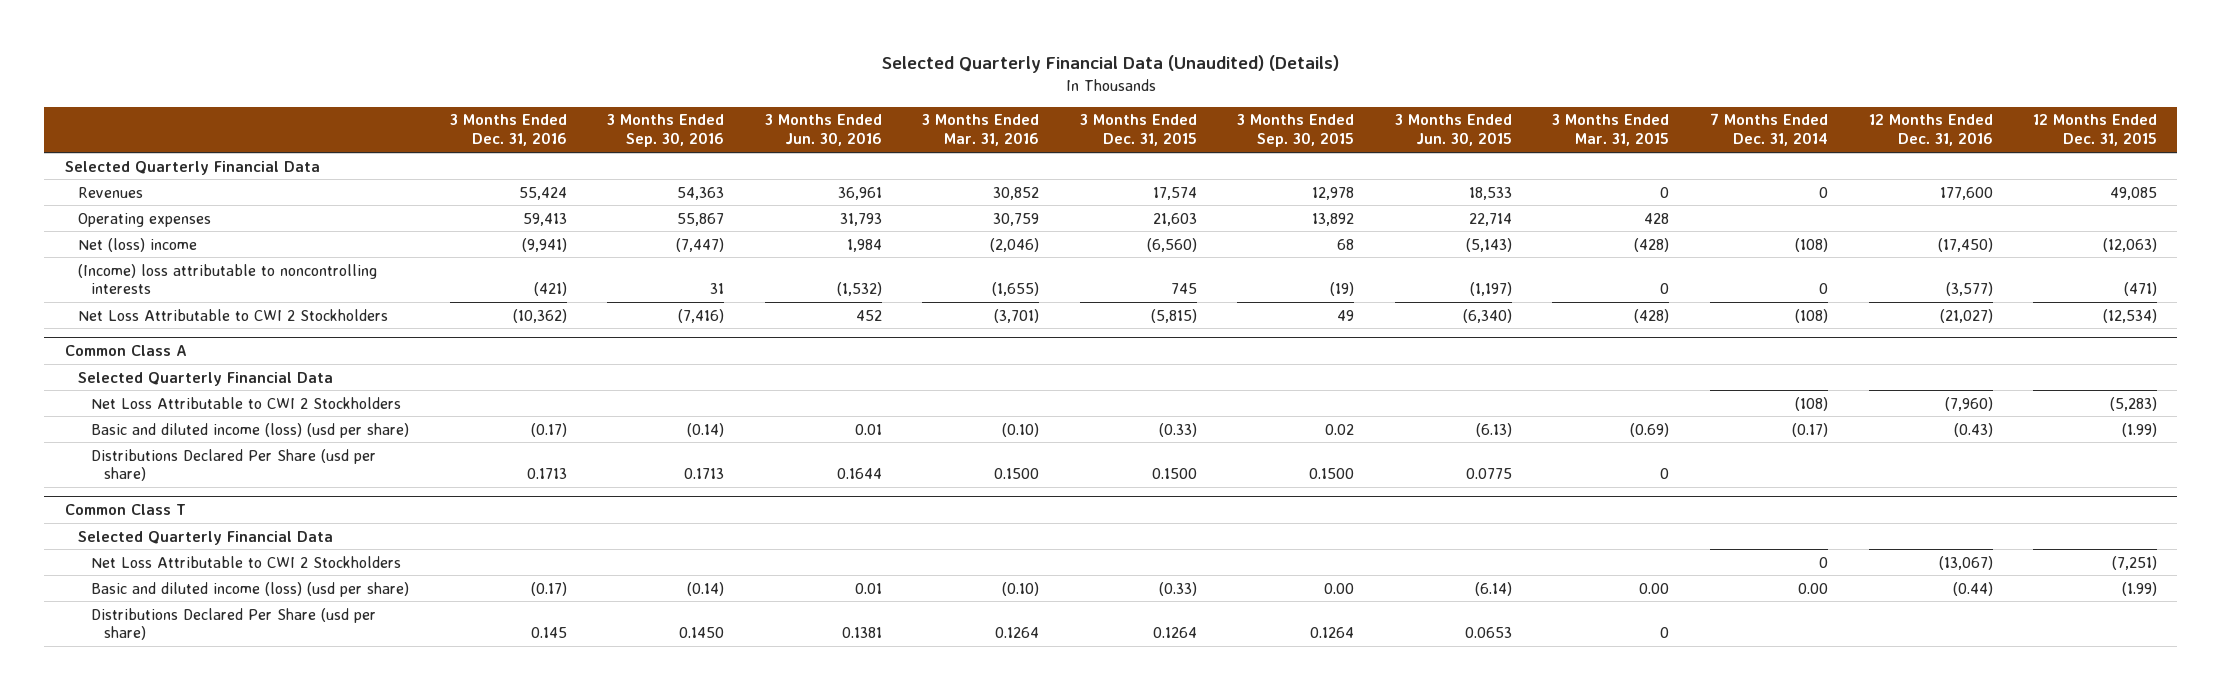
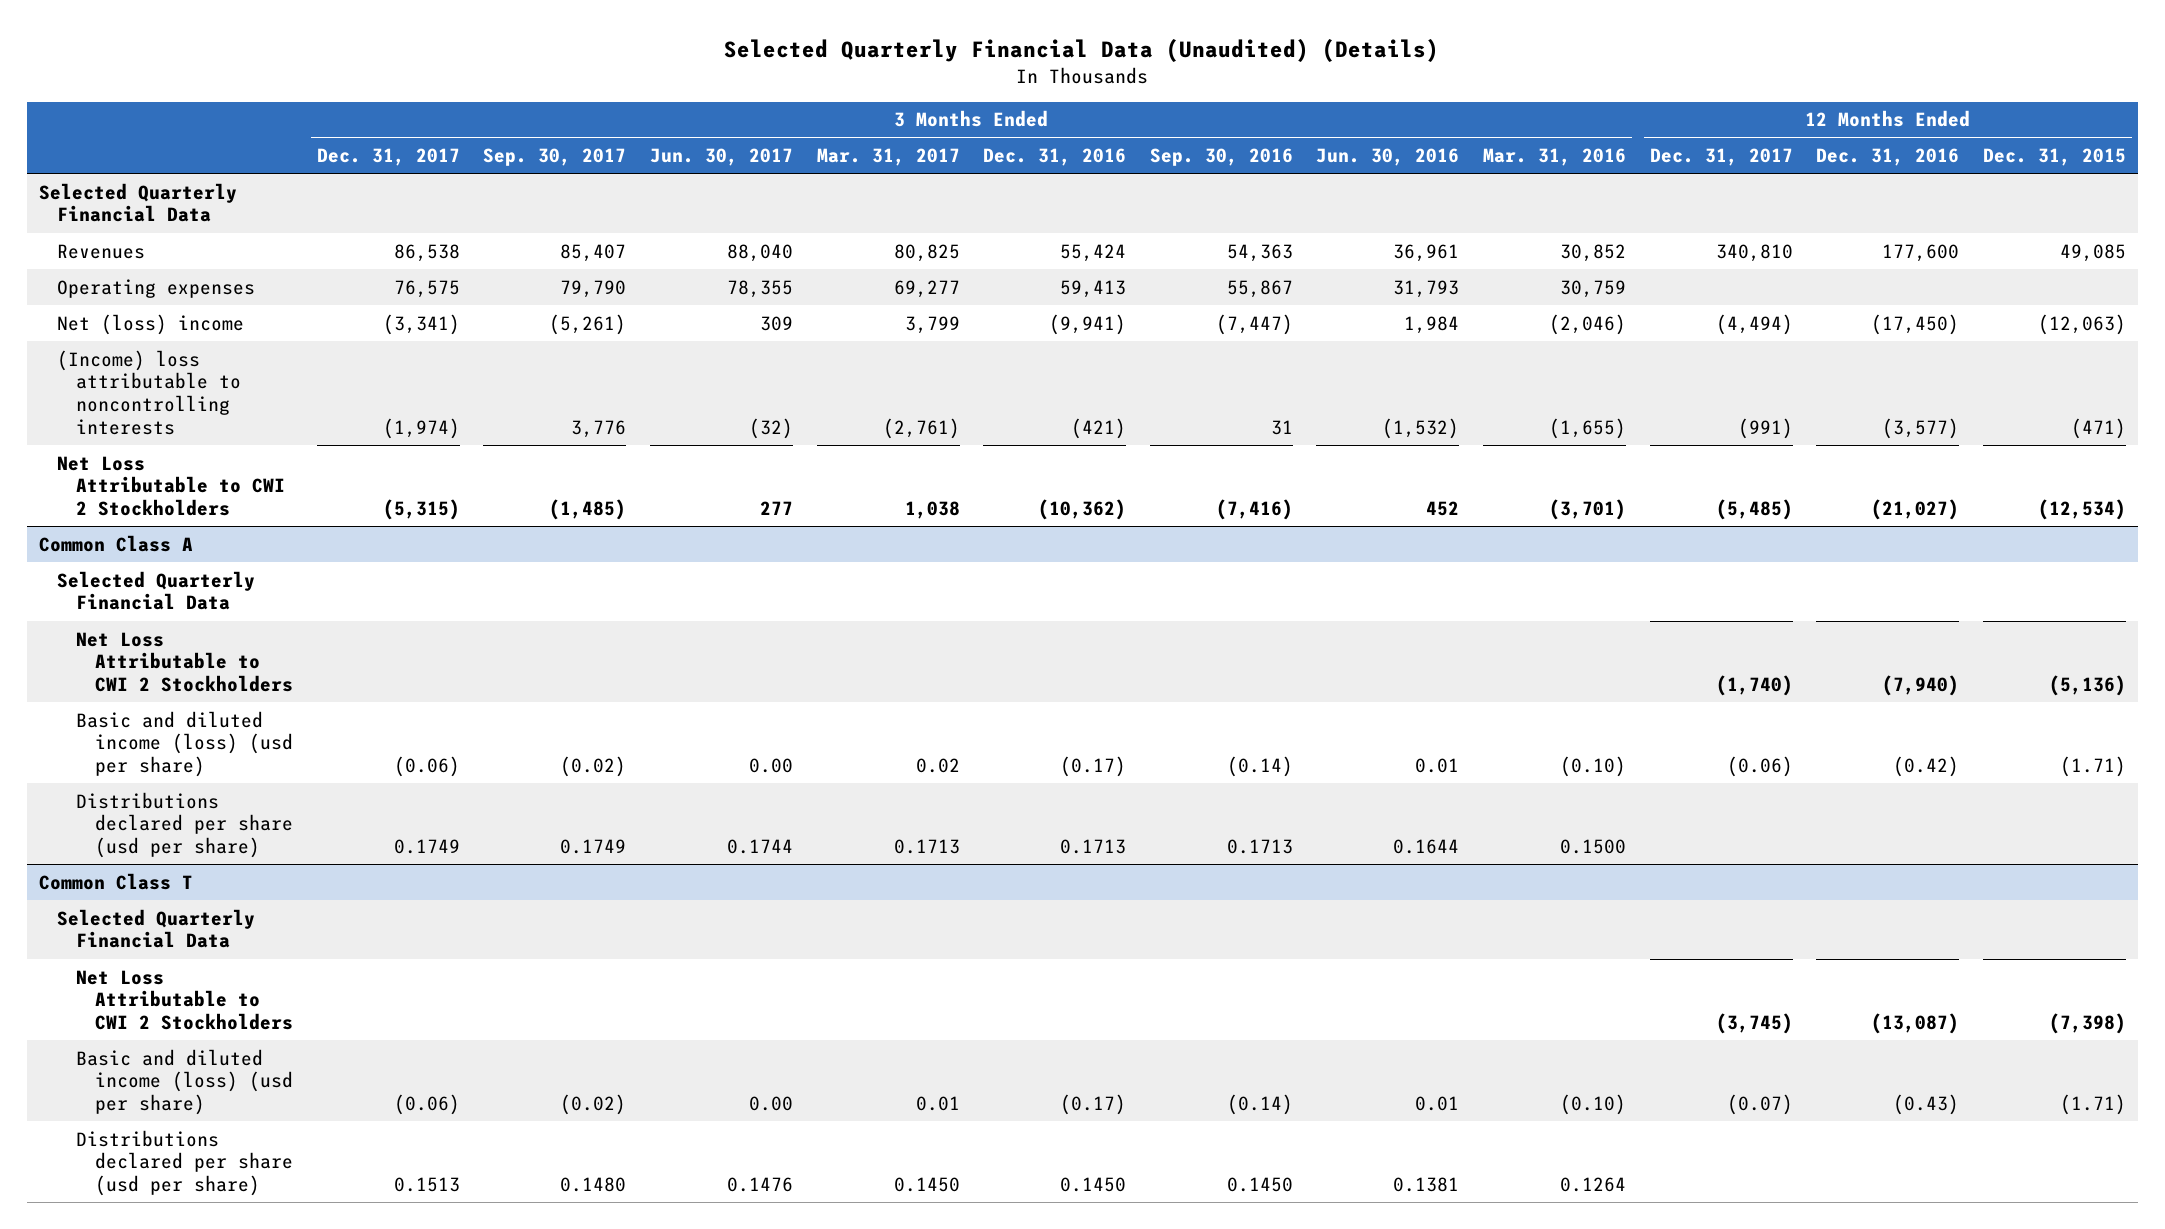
[1079,114,1197,147] 3 Months Ended Dec. 31, 2015 -> none
[1237,114,1355,148] 3 Months Ended Sep. 30, 2015 -> none
[1394,114,1512,147] 3 Months Ended Jun. 30, 2015 -> none
[1552,114,1670,147] 3 Months Ended Mar. 31, 2015 -> none
[1710,113,1829,147] 7 Months Ended Dec. 31, 2014 -> none
none -> [316,148,460,167] Dec. 31, 2017
none -> [483,148,627,167] Sep. 30, 2017
none -> [649,148,793,167] Jun. 30, 2017
none -> [816,148,960,167] Mar. 31, 2017
none -> [1649,148,1793,167] Dec. 31, 2017
[1944,396,1993,411] (7,960) -> [1882,675,1960,697] (7,940)
[2110,396,2158,411] (5,283) -> [2049,675,2127,697] (5,136)
[1953,422,1993,437] (0.43) -> [1893,756,1960,778] (0.42)
[2122,422,2158,437] (1.99) -> [2060,756,2127,778] (1.71)
[90,448,376,482] Distributions Declared Per Share (usd per share) -> [76,791,293,859] Distributions declared per share (usd per share)
[1938,555,1993,570] (13,067) -> [1871,1013,1960,1035] (13,087)
[2112,555,2158,570] (7,251) -> [2049,1013,2127,1035] (7,398)
[1952,581,1993,596] (0.44) -> [1893,1094,1960,1116] (0.43)
[2122,581,2158,596] (1.99) -> [2060,1094,2127,1116] (1.71)
[90,607,376,641] Distributions Declared Per Share (usd per share) -> [76,1129,293,1197] Distributions declared per share (usd per share)
[530,627,567,639] 0.145 -> [1060,1177,1127,1193] 0.1450

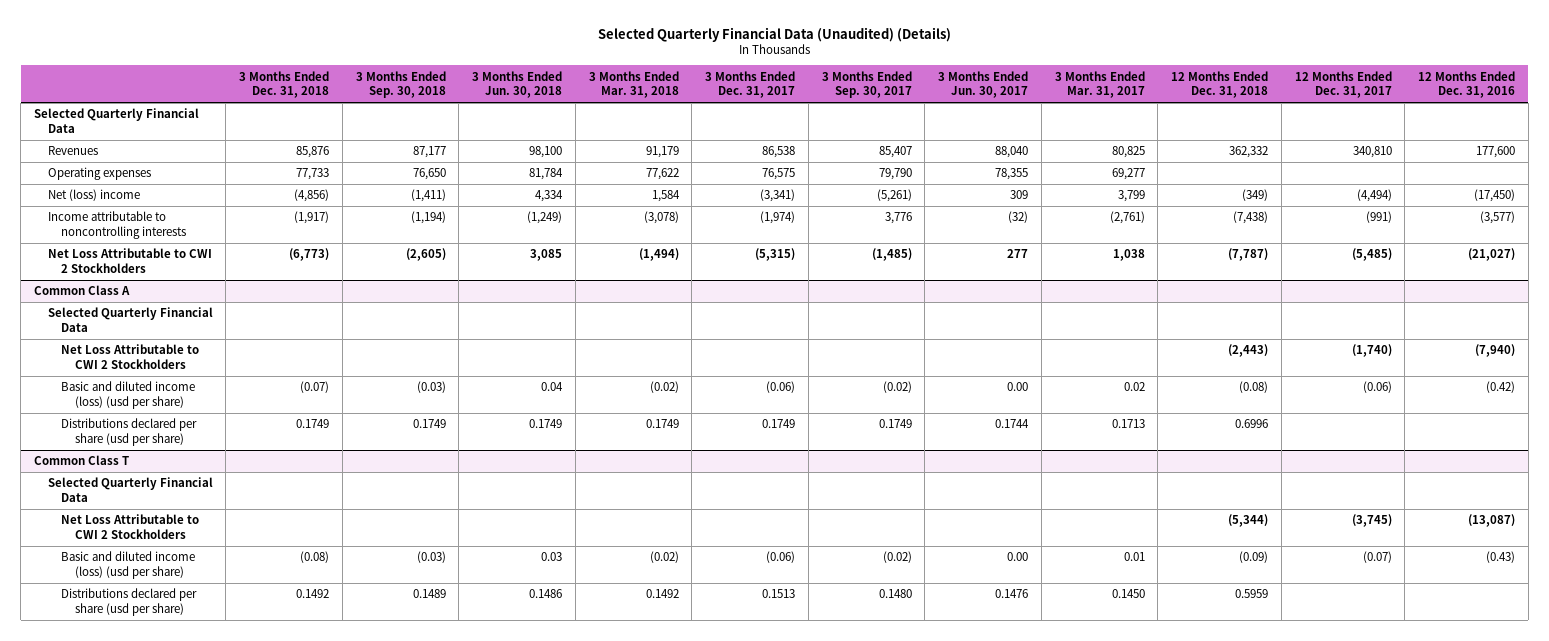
[983,148,1127,167] Dec. 31, 2016 -> none
[1149,148,1293,167] Sep. 30, 2016 -> none
[1316,148,1460,167] Jun. 30, 2016 -> none
[1483,148,1627,167] Mar. 31, 2016 -> none
[1983,148,2127,167] Dec. 31, 2015 -> none
none -> [239,70,330,99] 3 Months Ended Dec. 31, 2018
none -> [355,70,446,99] 3 Months Ended Sep. 30, 2018
none -> [472,70,563,99] 3 Months Ended Jun. 30, 2018
none -> [588,70,679,99] 3 Months Ended Mar. 31, 2018
none -> [1171,70,1269,99] 12 Months Ended Dec. 31, 2018
[57,349,242,436] (Income) loss attributable to noncontrolling interests -> [47,211,187,239] Income attributable to noncontrolling interests

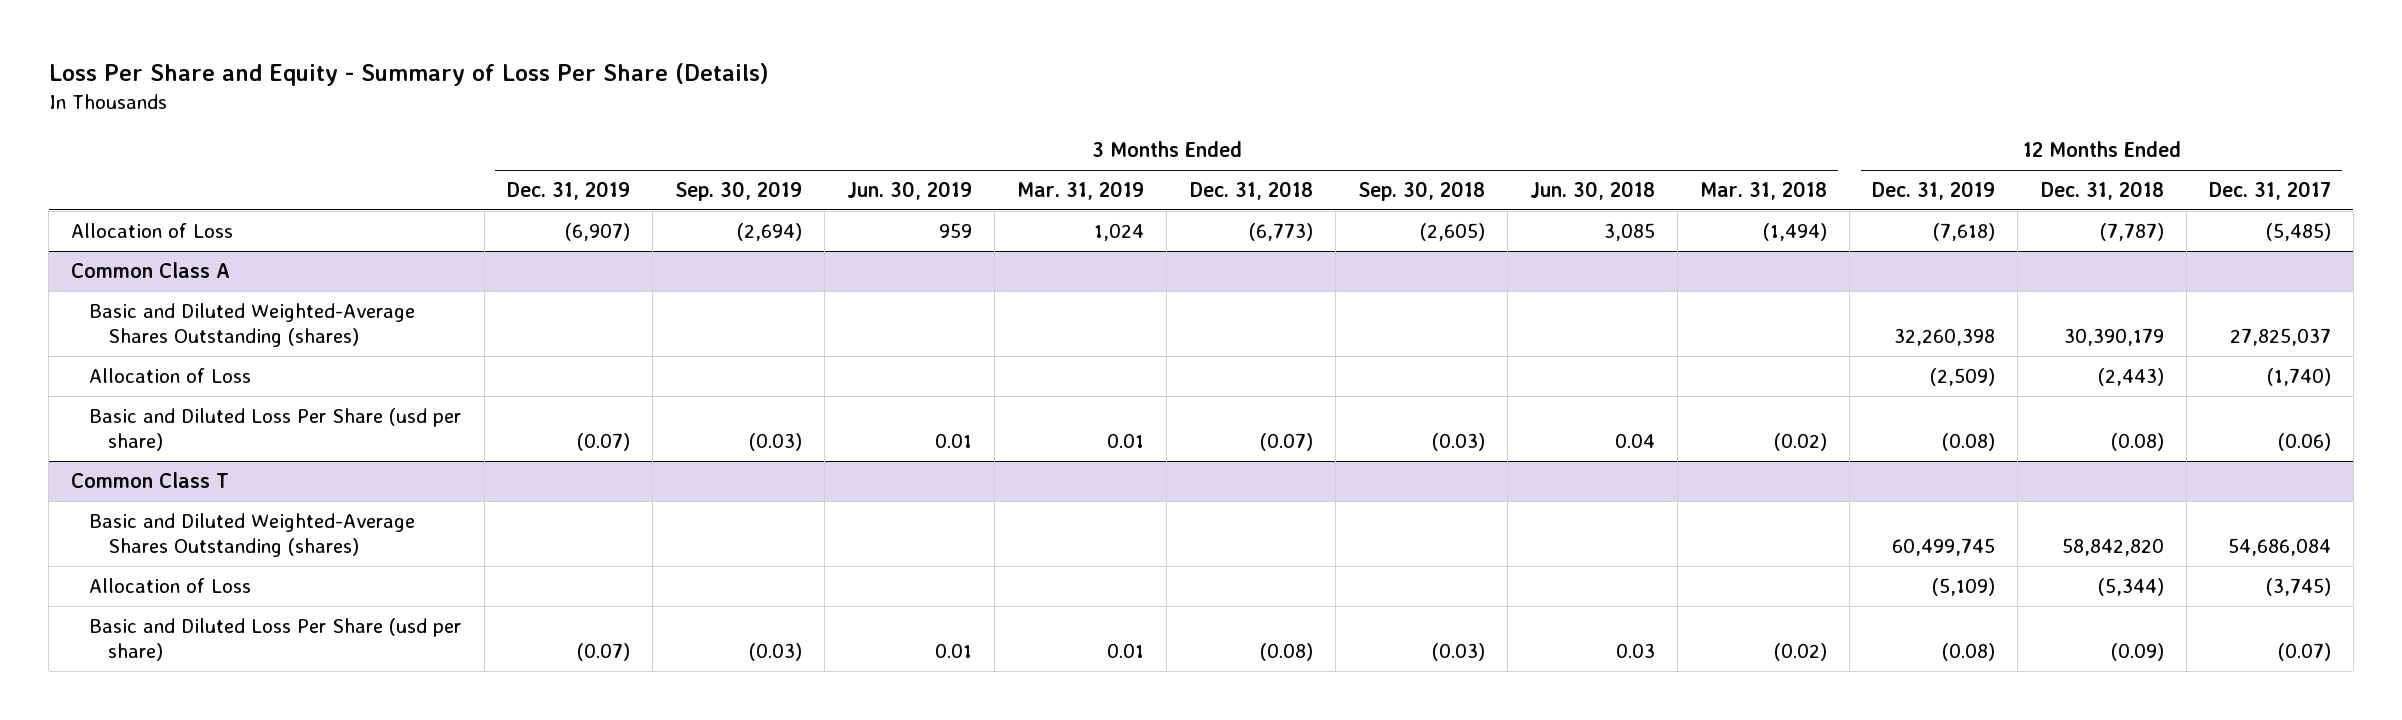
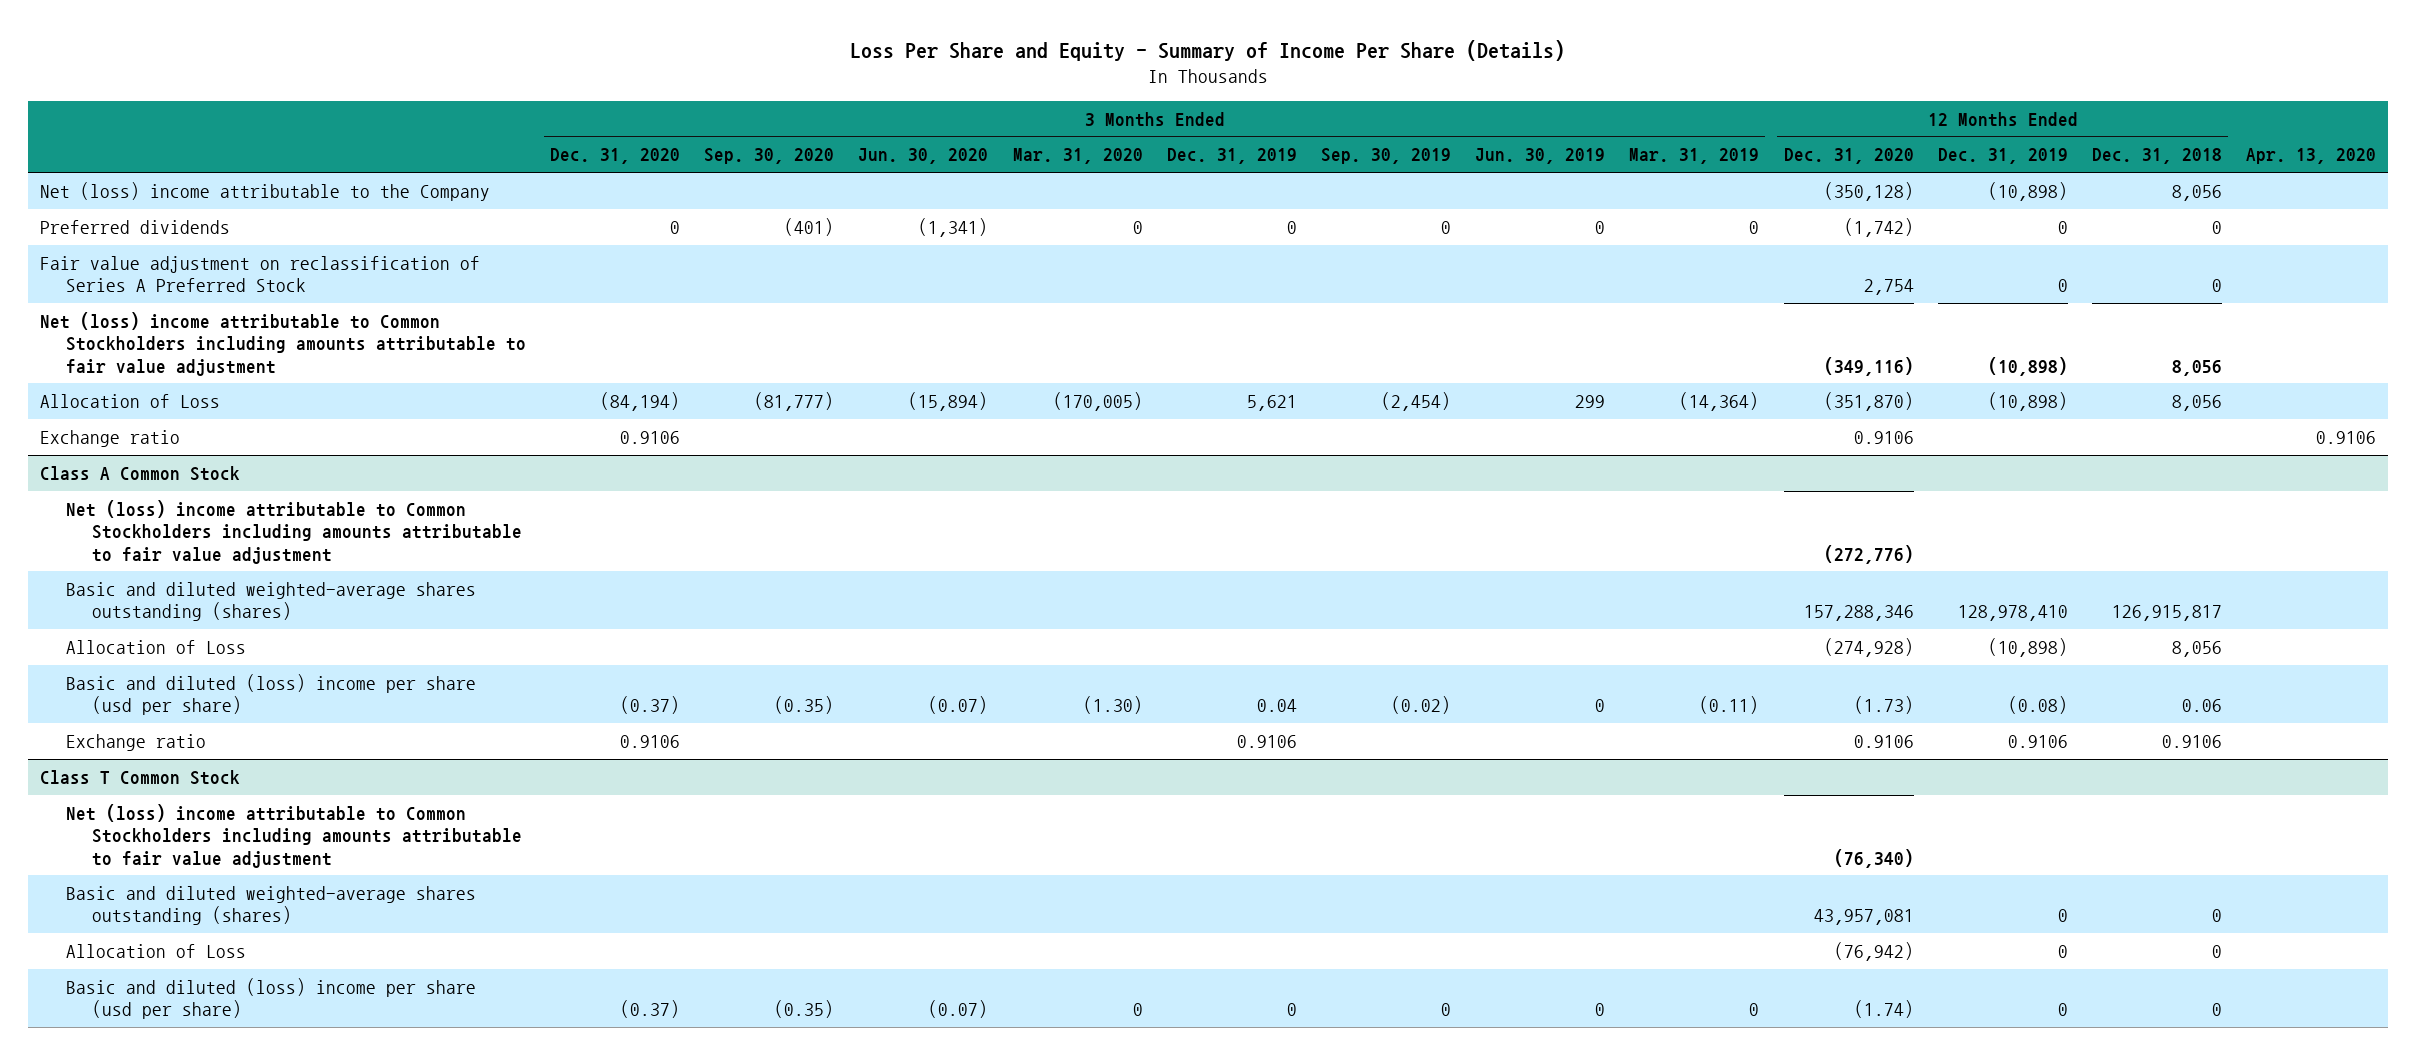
[48,63,769,87] Loss Per Share and Equity - Summary of Loss Per Share (Details) -> [849,39,1565,61] Loss Per Share and Equity - Summary of Income Per Share (Details)
[1189,181,1313,201] Dec. 31, 2018 -> none
[1357,181,1485,202] Sep. 30, 2018 -> none
[1529,181,1655,201] Jun. 30, 2018 -> none
[1700,181,1828,201] Mar. 31, 2018 -> none
[2208,181,2331,201] Dec. 31, 2017 -> none
none -> [550,148,681,165] Dec. 31, 2020
none -> [704,148,835,165] Sep. 30, 2020
none -> [858,148,989,165] Jun. 30, 2020
none -> [1012,148,1143,165] Mar. 31, 2020
none -> [1783,148,1914,165] Dec. 31, 2020
none -> [2246,148,2377,165] Apr. 13, 2020
none -> [39,181,490,201] Net (loss) income attributable to the Company
none -> [39,219,230,234] Preferred dividends
none -> [39,255,480,293] Fair value adjustment on reclassification of Series A Preferred Stock
none -> [39,311,526,376] Net (loss) income attributable to Common Stockholders including amounts attributable to fair value adjustment
[564,223,630,242] (6,907) -> [1246,394,1297,411] 5,621
[736,223,802,242] (2,694) -> [1380,391,1451,411] (2,454)
[939,223,973,239] 959 -> [1575,394,1606,408] 299
[1094,223,1145,242] 1,024 -> [1679,391,1760,411] (14,364)
[1933,223,1996,242] (7,618) -> [1987,391,2068,411] (10,898)
[2099,223,2164,242] (7,787) -> [2171,394,2222,411] 8,056
none -> [39,429,180,447] Exchange ratio
[71,262,231,279] Common Class A -> [39,465,240,481] Class A Common Stock
none -> [65,499,523,564] Net (loss) income attributable to Common Stockholders including amounts attributable to fair value adjustment
[89,303,416,347] Basic and Diluted Weighted-Average Shares Outstanding (shares) -> [65,581,476,622] Basic and diluted weighted-average shares outstanding (shares)
[1894,327,1996,346] 32,260,398 -> [1957,605,2068,622] 128,978,410
[2063,327,2164,346] 30,390,179 -> [2111,605,2222,622] 126,915,817
[1930,368,1996,387] (2,509) -> [1987,637,2068,657] (10,898)
[2097,368,2164,387] (2,443) -> [2171,640,2222,657] 8,056
[89,408,462,451] Basic and Diluted Loss Per Share (usd per share) -> [65,673,476,716] Basic and diluted (loss) income per share (usd per share)
[576,432,630,451] (0.07) -> [1256,699,1297,713] 0.04
[748,432,802,451] (0.03) -> [1390,696,1451,715] (0.02)
[935,432,973,448] 0.01 -> [1595,699,1606,713] 0
[1107,432,1145,448] 0.01 -> [1699,696,1760,715] (0.11)
[2110,432,2164,451] (0.08) -> [2181,699,2222,713] 0.06
none -> [65,733,206,751] Exchange ratio
[71,472,230,489] Common Class T -> [39,769,240,785] Class T Common Stock
none -> [65,803,523,868] Net (loss) income attributable to Common Stockholders including amounts attributable to fair value adjustment
[89,513,416,557] Basic and Diluted Weighted-Average Shares Outstanding (shares) -> [65,885,476,926] Basic and diluted weighted-average shares outstanding (shares)
[1892,537,1996,556] 60,499,745 -> [2057,909,2068,923] 0
[2061,537,2164,556] 58,842,820 -> [2211,909,2222,923] 0
[1932,578,1996,597] (5,109) -> [2057,944,2068,958] 0
[2097,578,2164,597] (5,344) -> [2211,944,2222,958] 0
[89,618,462,661] Basic and Diluted Loss Per Share (usd per share) -> [65,977,476,1020] Basic and diluted (loss) income per share (usd per share)
[576,642,630,661] (0.07) -> [1286,1003,1297,1017] 0
[748,642,802,661] (0.03) -> [1440,1003,1451,1017] 0
[935,642,973,658] 0.01 -> [1595,1003,1606,1017] 0
[1107,642,1145,658] 0.01 -> [1749,1003,1760,1017] 0
[1942,642,1996,661] (0.08) -> [2057,1003,2068,1017] 0
[2110,642,2164,661] (0.09) -> [2211,1003,2222,1017] 0

